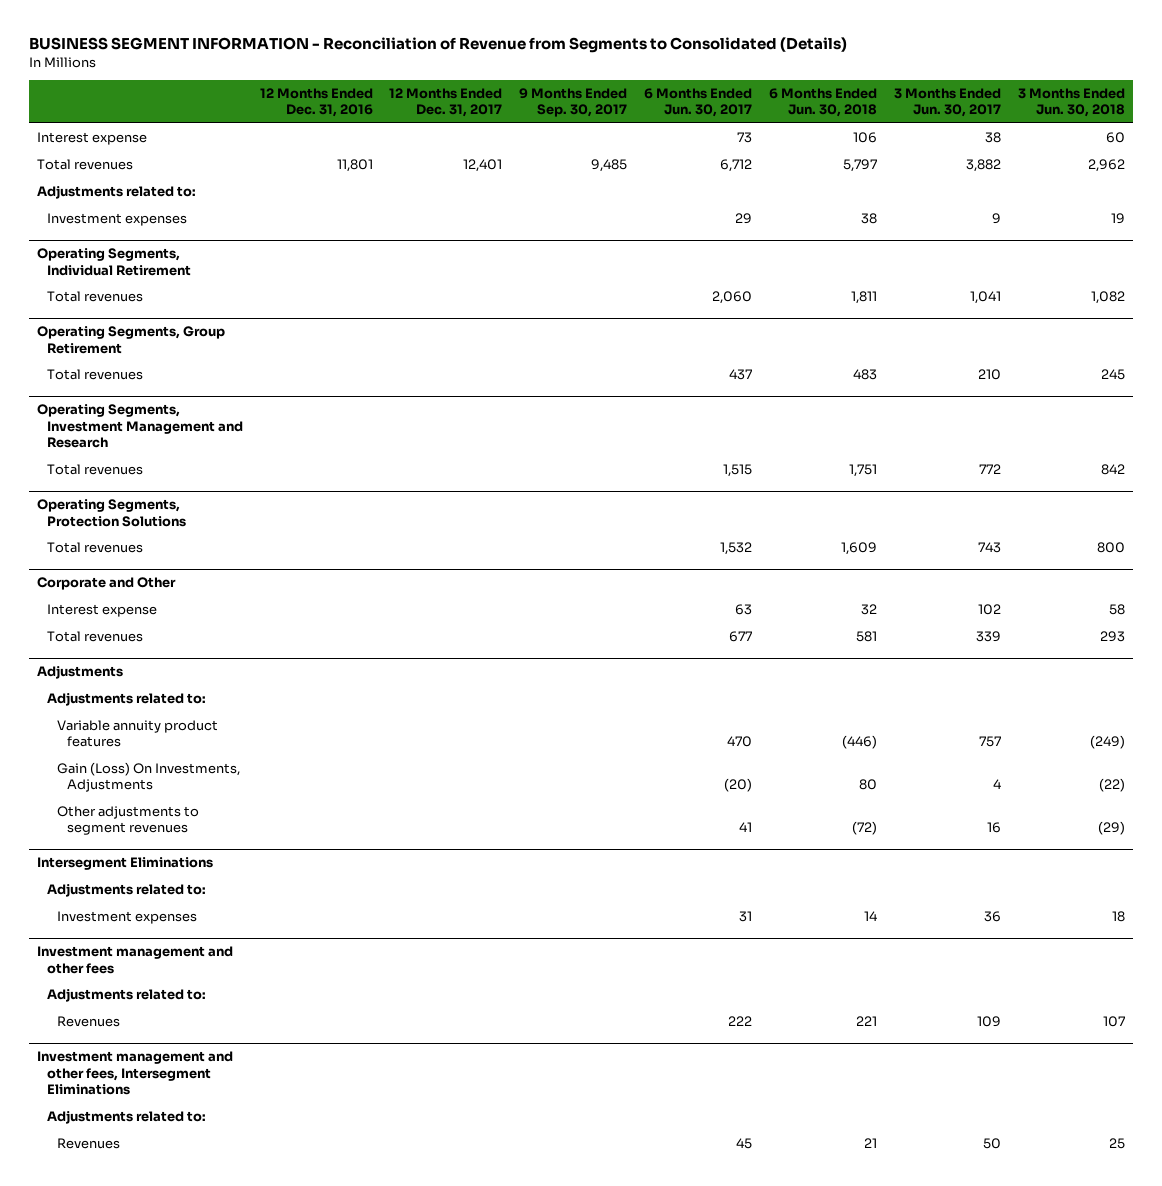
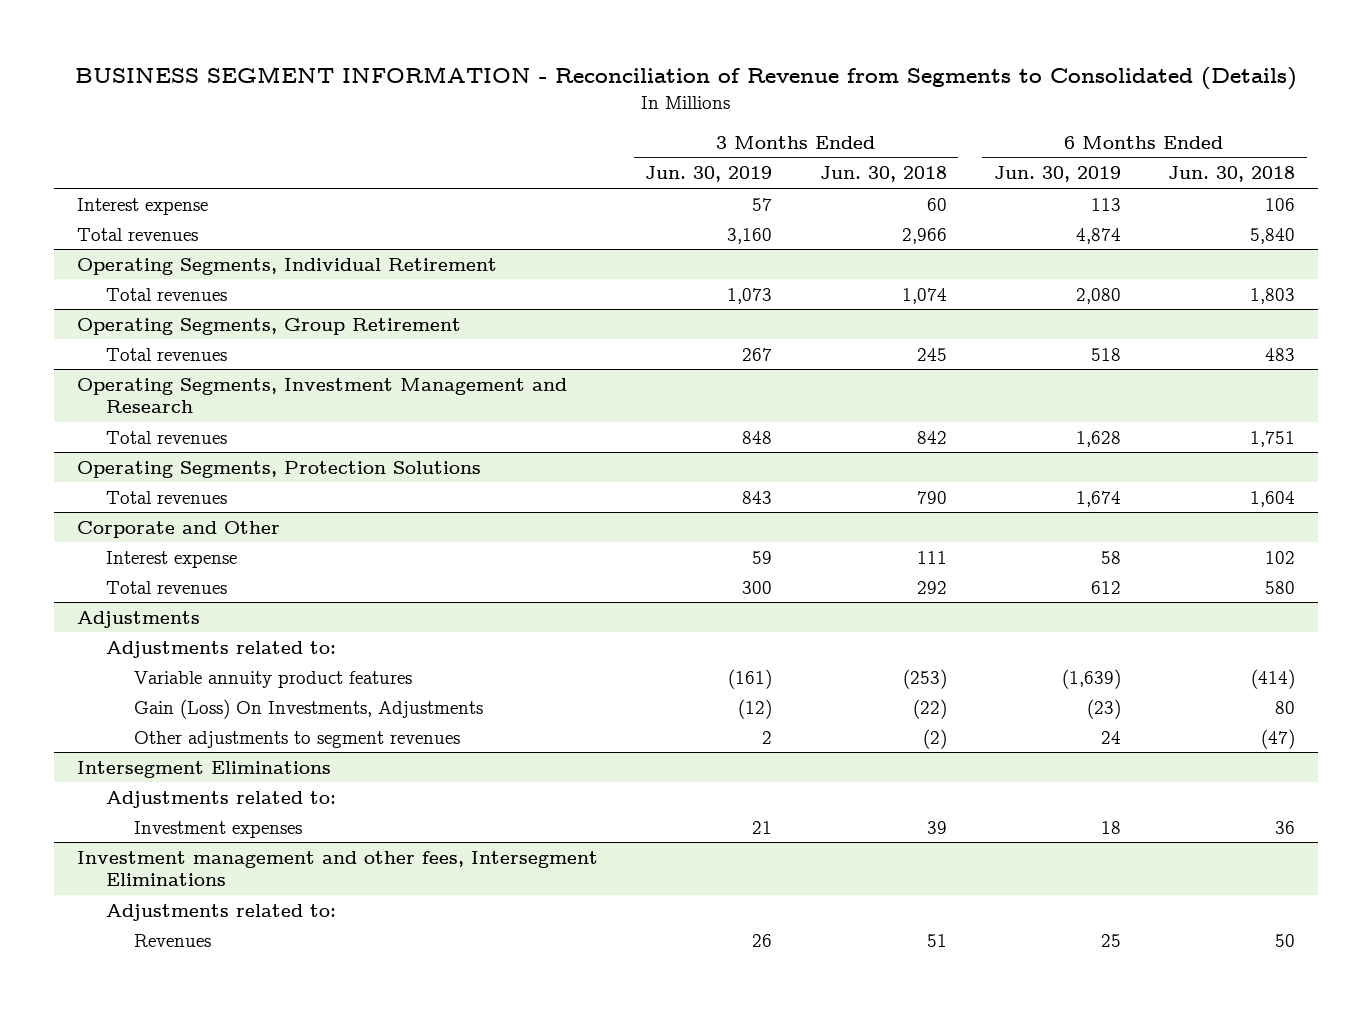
[259,87,373,118] 12 Months Ended Dec. 31, 2016 -> none
[389,87,503,118] 12 Months Ended Dec. 31, 2017 -> none
[519,87,628,118] 9 Months Ended Sep. 30, 2017 -> none
[644,87,753,118] 6 Months Ended Jun. 30, 2017 -> none
[893,87,1001,118] 3 Months Ended Jun. 30, 2017 -> none
none -> [645,166,773,183] Jun. 30, 2019
none -> [993,166,1121,183] Jun. 30, 2019
[37,185,197,200] Adjustments related to: -> none
[46,213,187,227] Investment expenses -> none
[842,159,877,173] 5,797 -> [1249,227,1295,244] 5,840
[1087,159,1125,173] 2,962 -> [901,227,947,244] 2,966
[850,291,877,305] 1,811 -> [1249,287,1295,304] 1,803
[1090,291,1125,305] 1,082 -> [901,287,947,304] 1,074
[840,542,877,556] 1,609 -> [1249,490,1295,507] 1,604
[1096,542,1125,554] 800 -> [916,490,947,504] 790
[860,604,877,616] 32 -> [1264,550,1295,564] 102
[1108,604,1125,616] 58 -> [916,550,947,564] 111
[855,631,877,643] 581 -> [1264,580,1295,594] 580
[1099,631,1125,643] 293 -> [916,580,947,594] 292
[841,735,877,750] (446) -> [1250,668,1295,689] (414)
[1089,735,1125,750] (249) -> [902,668,947,689] (253)
[851,821,877,836] (72) -> [1260,728,1295,749] (47)
[1097,821,1125,836] (29) -> [922,728,947,749] (2)
[37,946,234,974] Investment management and other fees -> none
[46,988,206,1003] Adjustments related to: -> none
[56,1016,120,1028] Revenues -> none
[863,911,877,922] 14 -> [1274,820,1295,834] 36
[1111,911,1125,923] 18 -> [926,820,947,834] 39
[863,1138,877,1149] 21 -> [1274,933,1295,947] 50
[1108,1138,1125,1150] 25 -> [926,933,947,947] 51

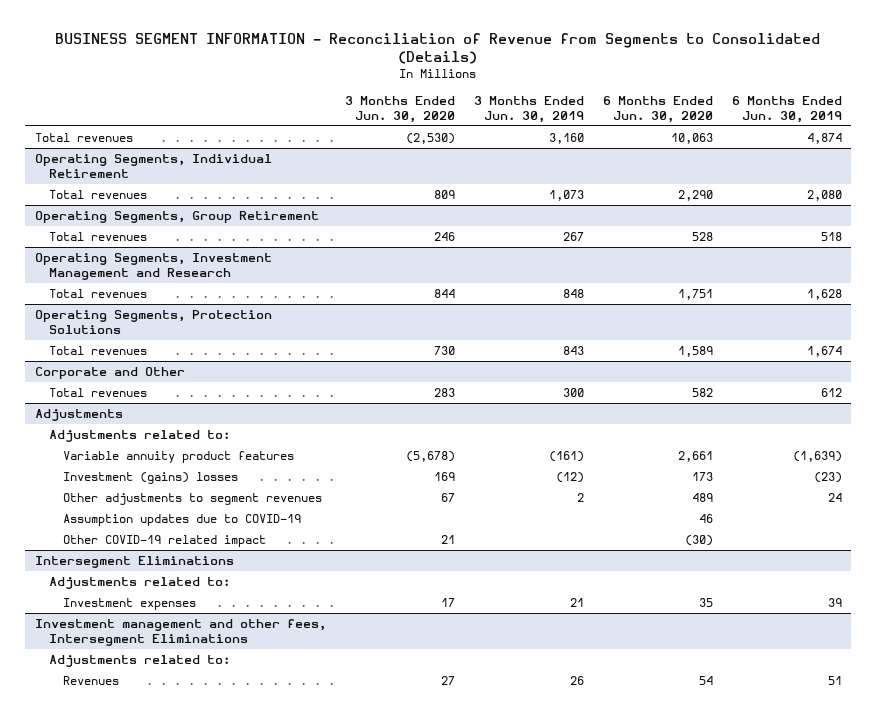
[819,166,947,183] Jun. 30, 2018 -> none
[1167,166,1295,183] Jun. 30, 2018 -> none
none -> [344,95,455,123] 3 Months Ended Jun. 30, 2020
none -> [602,95,713,123] 6 Months Ended Jun. 30, 2020
[77,197,209,215] Interest expense -> none
[105,550,237,568] Interest expense -> none
[133,698,483,719] Gain (Loss) On Investments, Adjustments -> [62,471,238,484] Investment (gains) losses
none -> [62,513,301,526] Assumption updates due to COVID-19
none -> [62,534,266,547] Other COVID-19 related impact
[1100,820,1121,834] 18 -> [827,597,842,607] 39
[1100,933,1121,947] 25 -> [827,675,842,685] 51

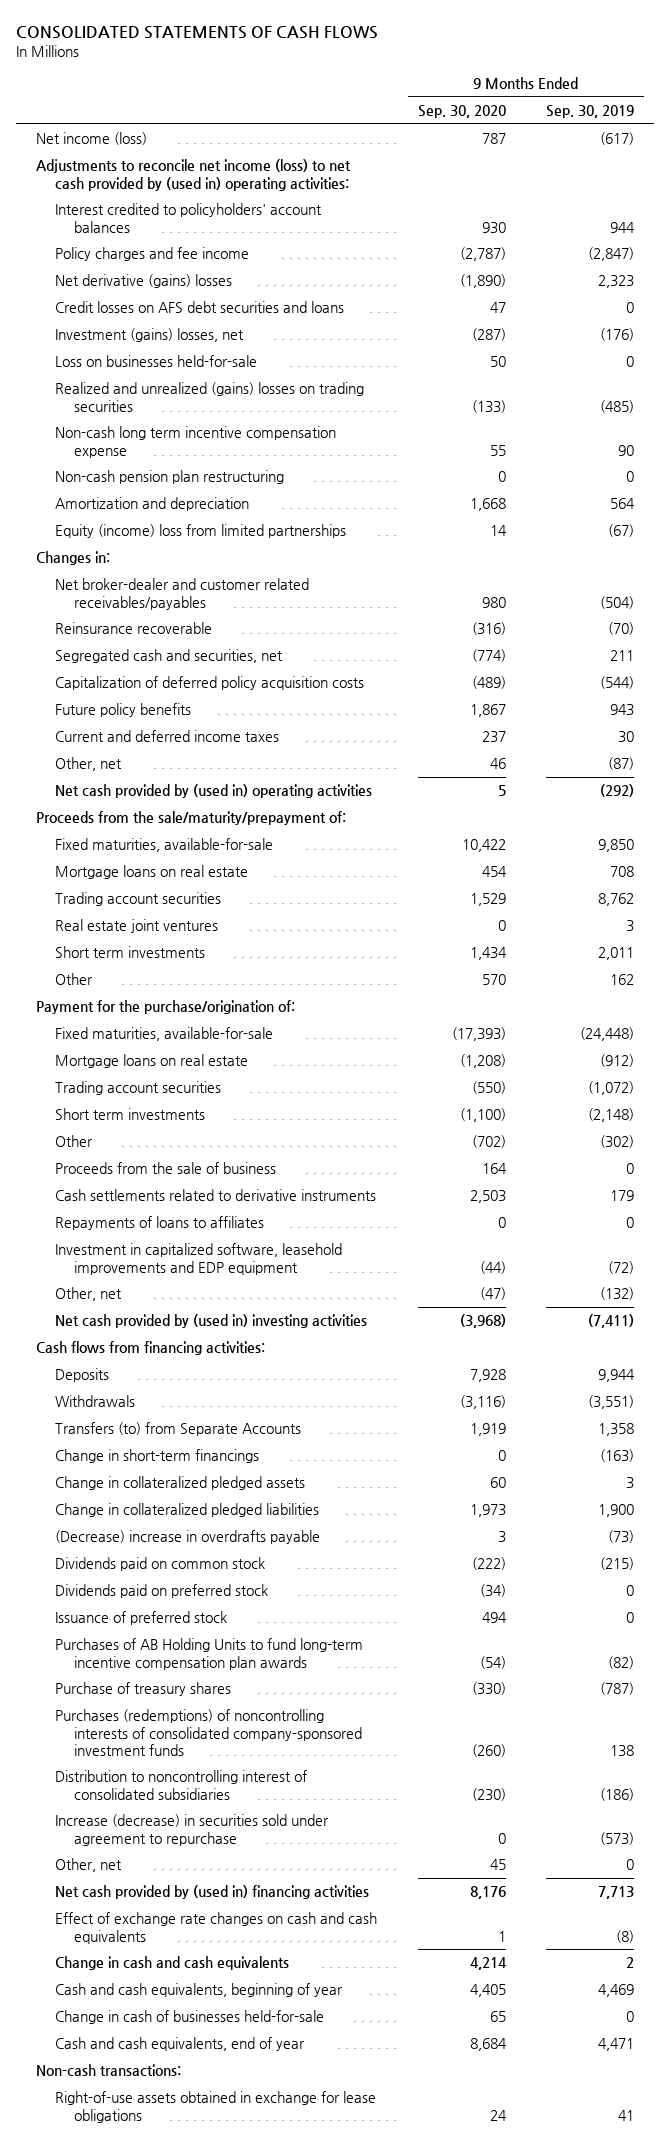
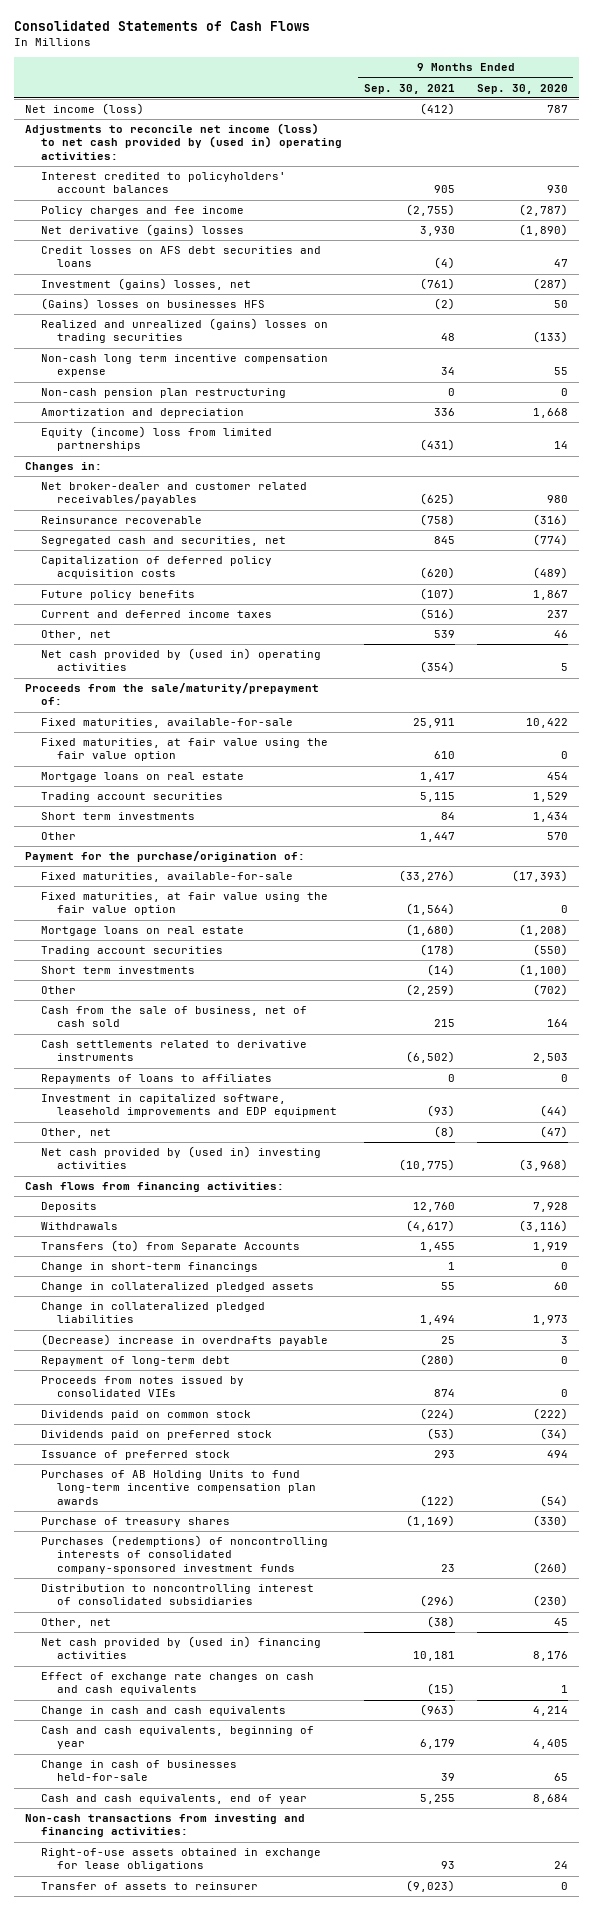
[16,26,379,40] CONSOLIDATED STATEMENTS OF CASH FLOWS -> [13,20,310,32] Consolidated Statements of Cash Flows
[545,105,634,119] Sep. 30, 2019 -> none
none -> [363,83,455,94] Sep. 30, 2021
[55,355,258,368] Loss on businesses held-for-sale -> [40,298,265,311] (Gains) losses on businesses HFS
none -> [40,738,328,762] Fixed maturities, at fair value using the fair value option
[55,919,219,934] Real estate joint ventures -> none
none -> [40,892,328,916] Fixed maturities, at fair value using the fair value option
[55,1162,277,1175] Proceeds from the sale of business -> [40,1006,307,1028] Cash from the sale of business, net of cash sold
none -> [40,1356,230,1367] Repayment of long-term debt
none -> [40,1376,244,1398] Proceeds from notes issued by consolidated VIEs
[55,1814,330,1846] Increase (decrease) in securities sold under agreement to repurchase -> none
[36,2064,182,2077] Non-cash transactions: -> none
none -> [24,1814,305,1838] Non-cash transactions from investing and financing activities:
none -> [40,1882,258,1891] Transfer of assets to reinsurer

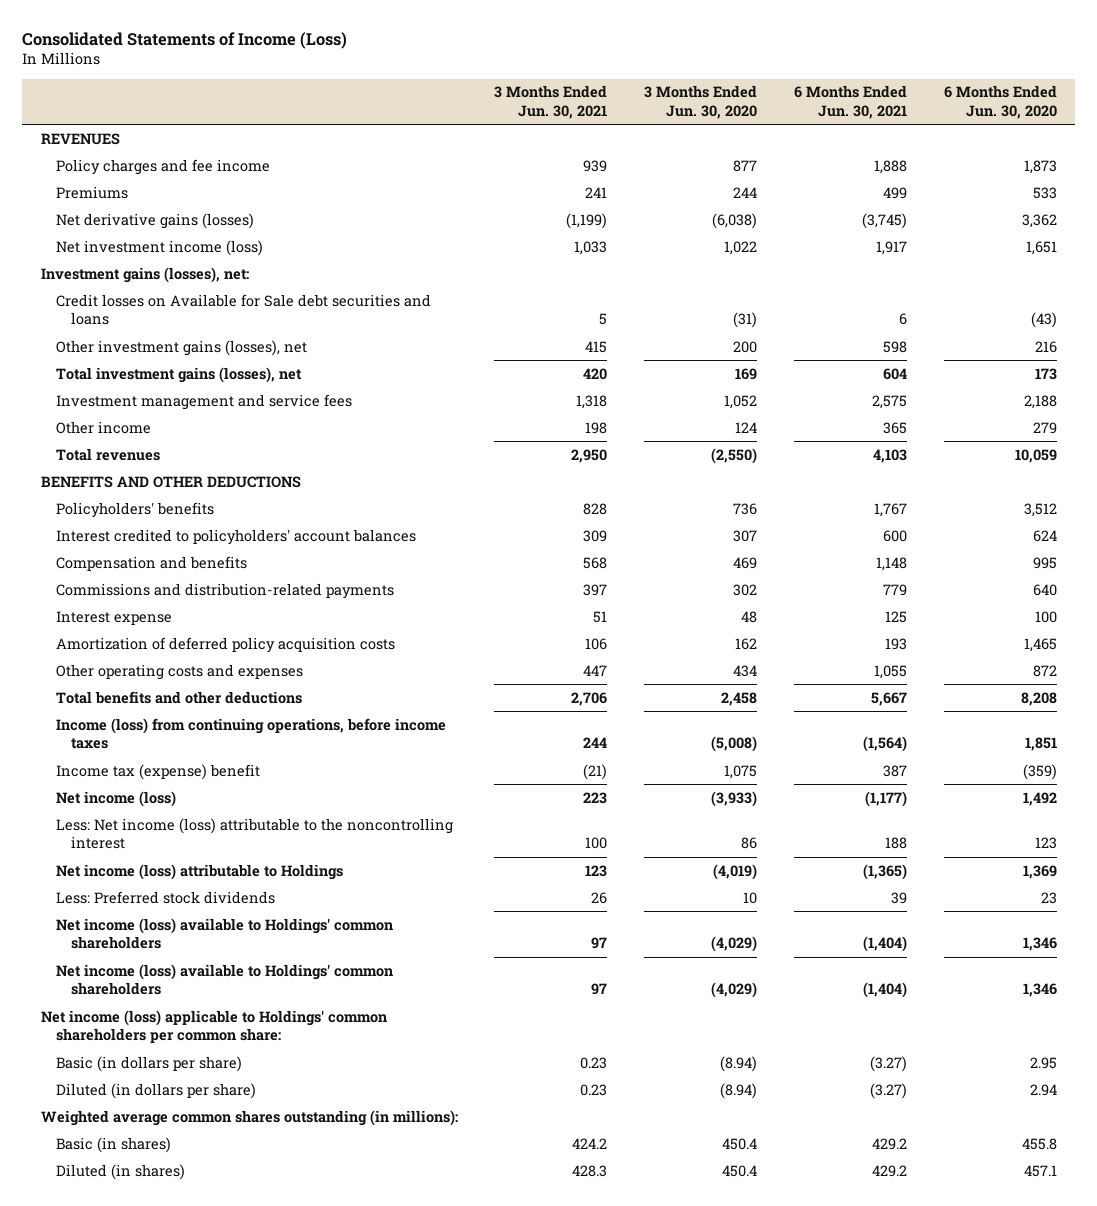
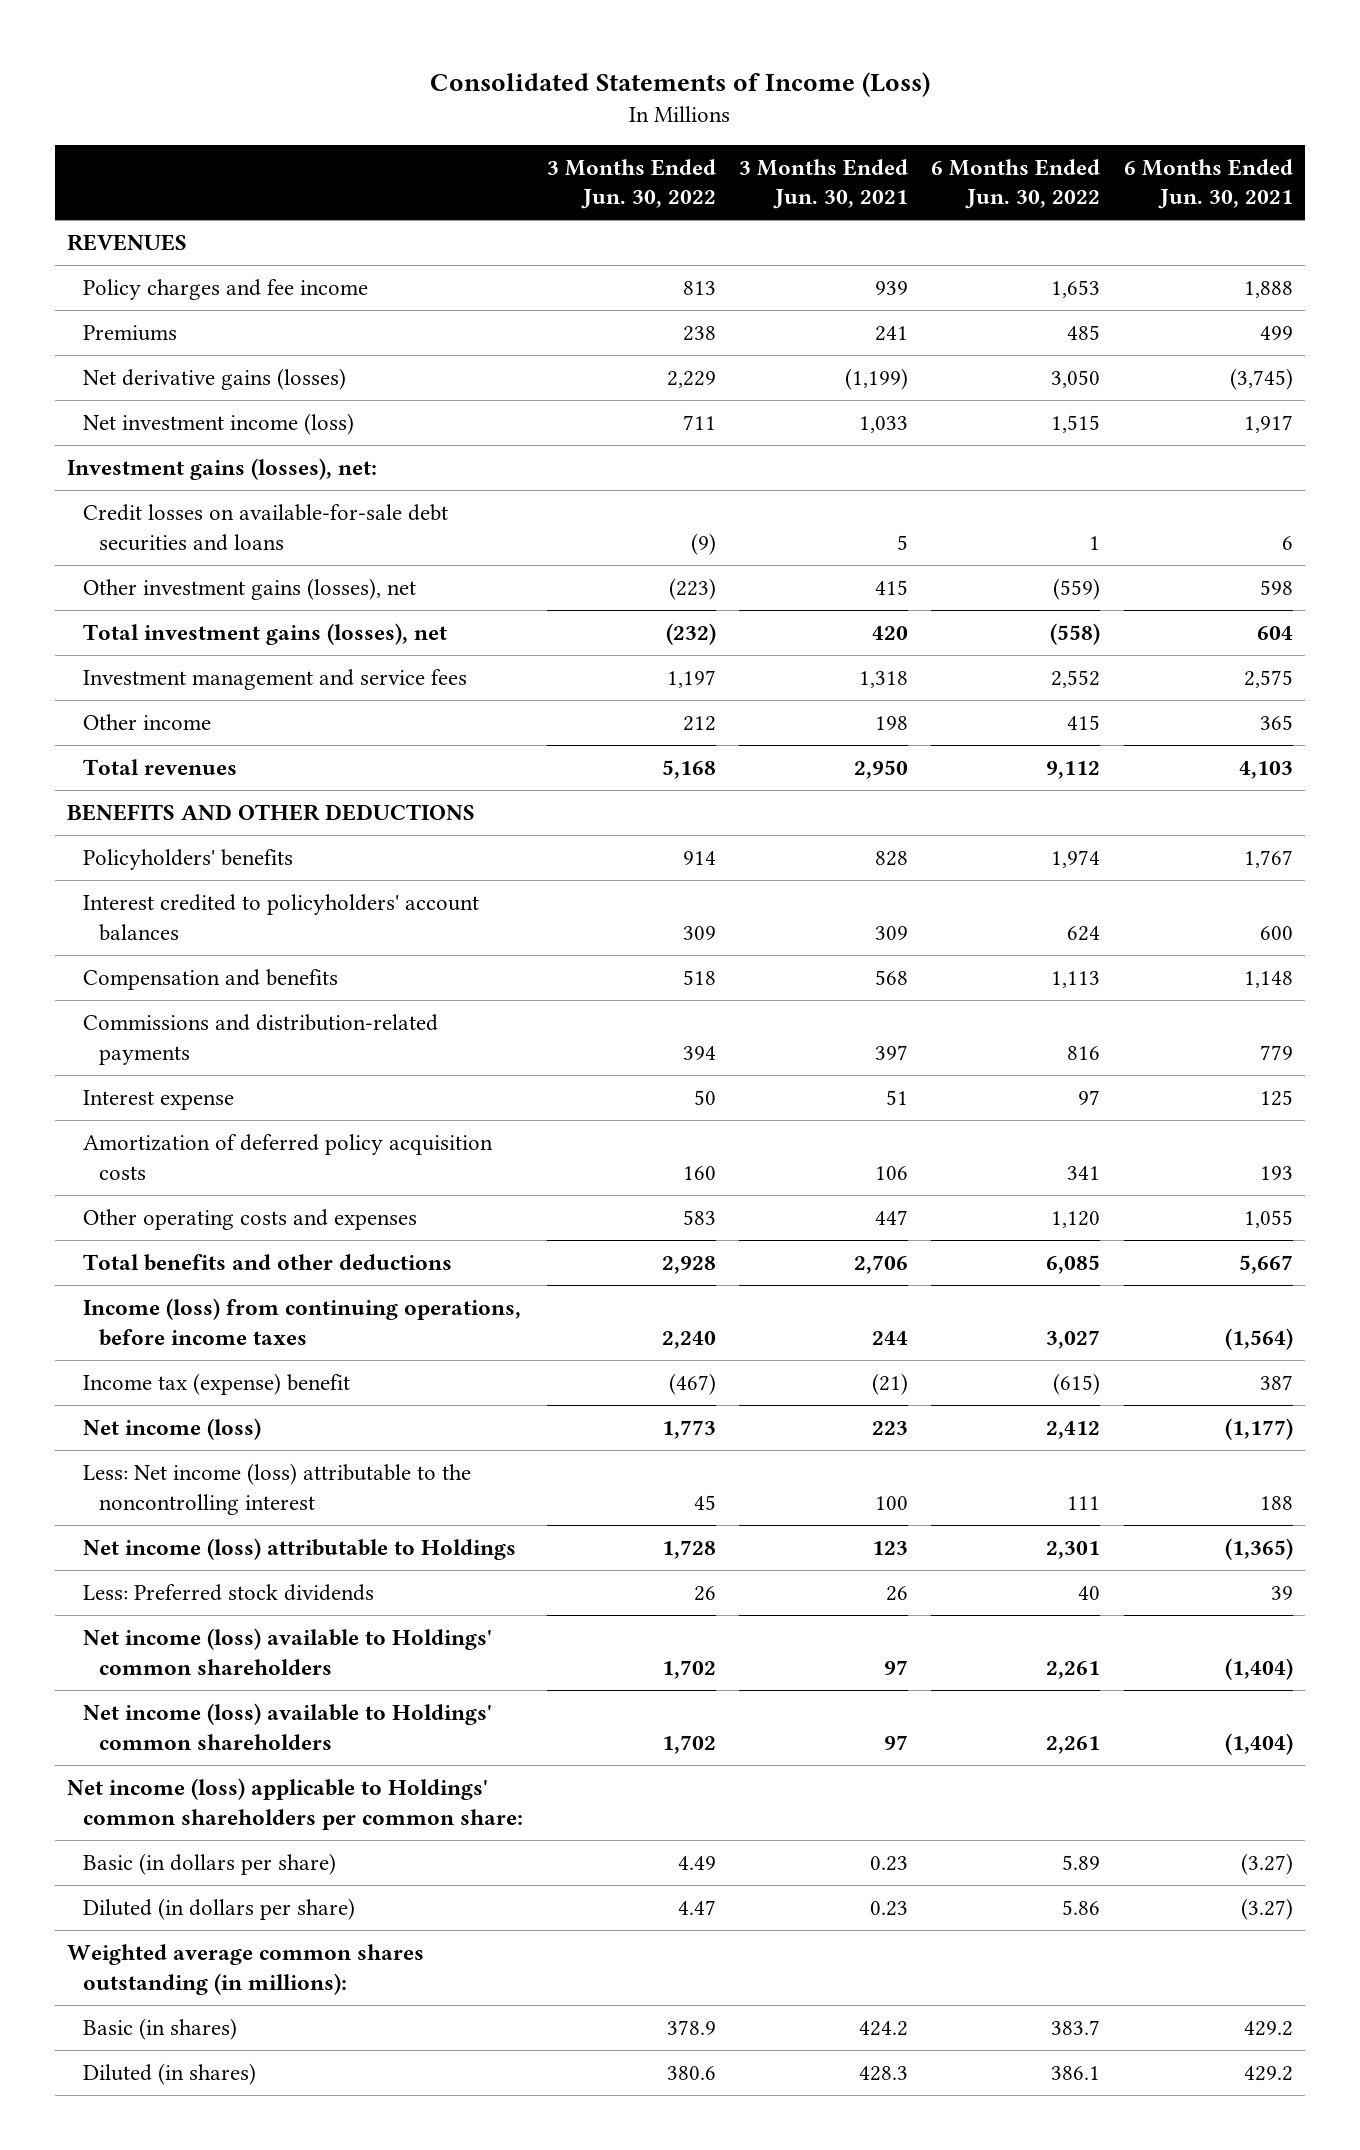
[644,85,758,120] 3 Months Ended Jun. 30, 2020 -> none
[943,85,1057,120] 6 Months Ended Jun. 30, 2020 -> none
none -> [546,158,716,210] 3 Months Ended Jun. 30, 2022
none -> [931,158,1101,210] 6 Months Ended Jun. 30, 2022
[55,293,431,326] Credit losses on Available for Sale debt securities and loans -> [83,504,449,551] Credit losses on available-for-sale debt securities and loans

